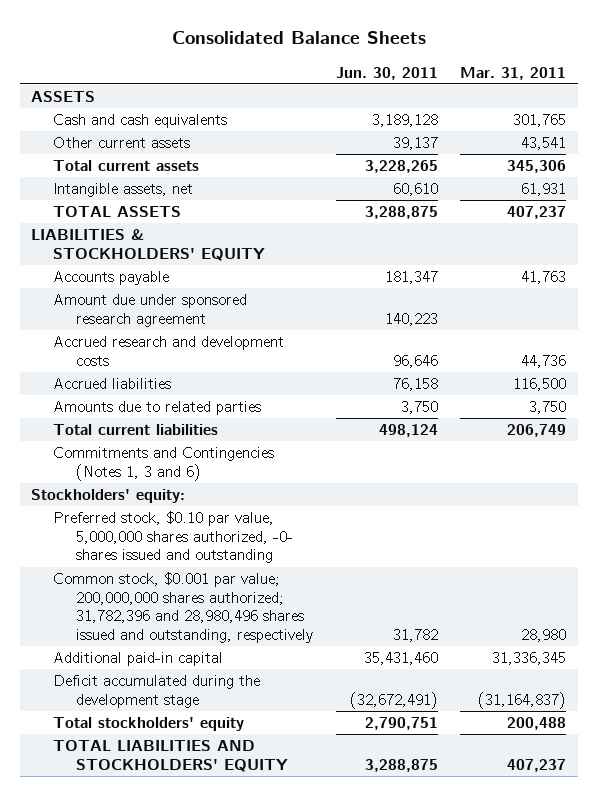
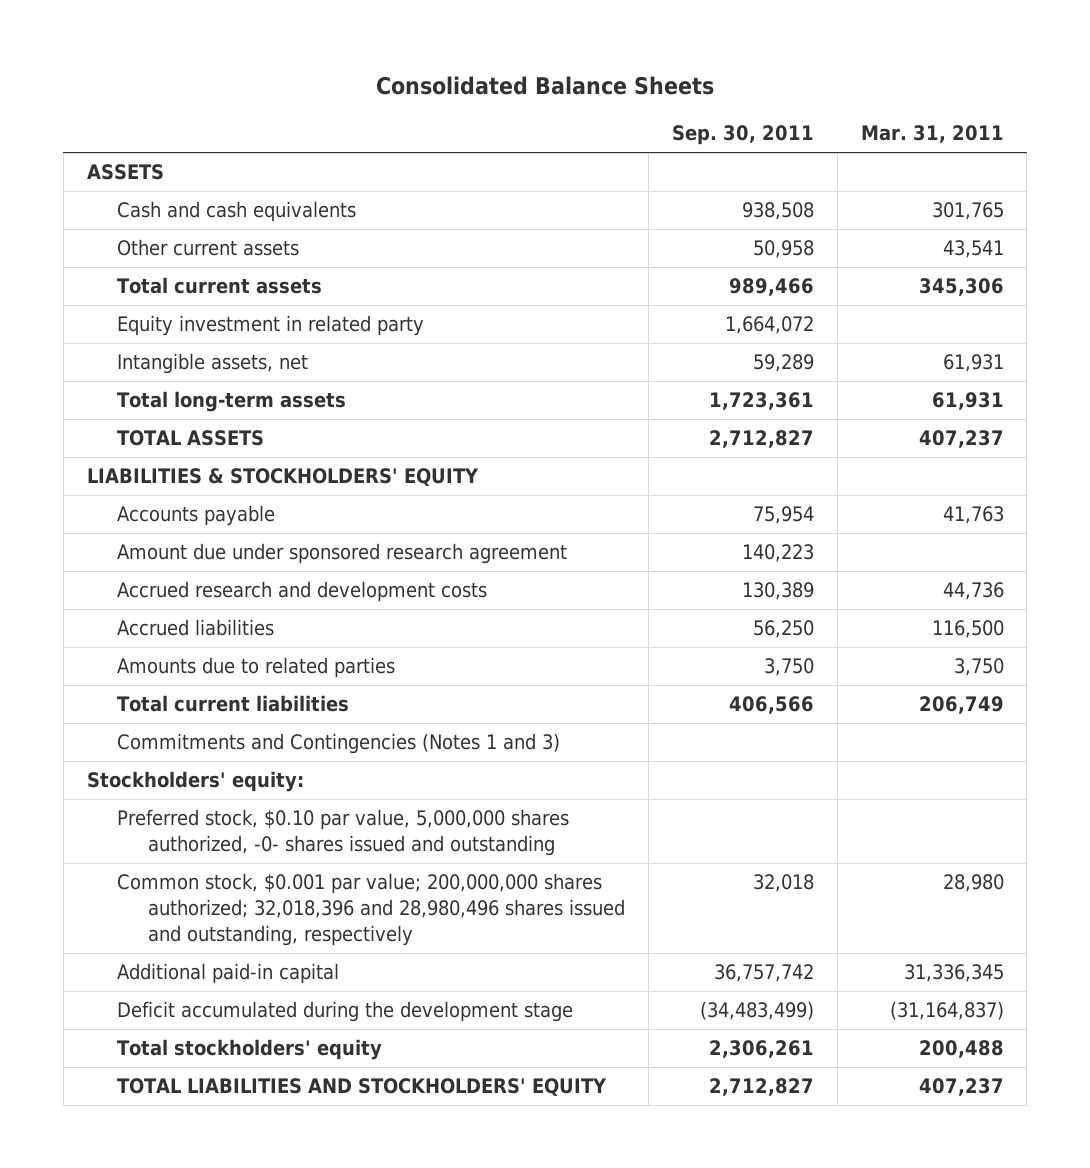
[335,66,438,80] Jun. 30, 2011 -> none
none -> [671,125,814,146] Sep. 30, 2011
none -> [117,315,425,337] Equity investment in related party
none -> [117,391,347,413] Total long-term assets
[53,447,275,481] Commitments and Contingencies (Notes 1, 3 and 6) -> [117,733,561,755] Commitments and Contingencies (Notes 1 and 3)
[53,572,313,644] Common stock, $0.001 par value; 200,000,000 shares authorized; 31,782,396 and 28,980,496 shares issued and outstanding, respectively -> [117,873,626,946] Common stock, $0.001 par value; 200,000,000 shares authorized; 32,018,396 and 28,980,496 shares issued and outstanding, respectively

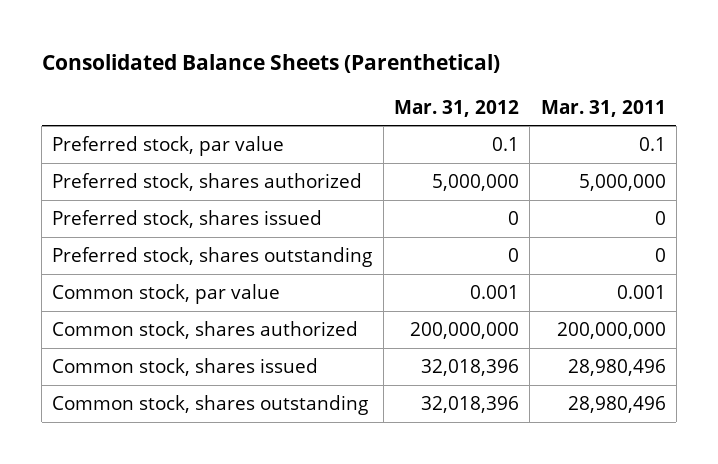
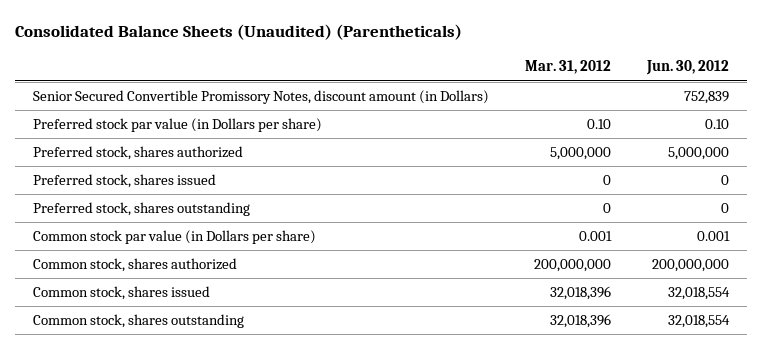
[41,54,500,74] Consolidated Balance Sheets (Parenthetical) -> [14,24,462,41] Consolidated Balance Sheets (Unaudited) (Parentheticals)
[540,99,666,117] Mar. 31, 2011 -> none
none -> [646,60,730,76] Jun. 30, 2012
none -> [32,90,489,105] Senior Secured Convertible Promissory Notes, discount amount (in Dollars)
[52,135,285,156] Preferred stock, par value -> [32,118,322,133] Preferred stock par value (in Dollars per share)
[492,136,520,151] 0.1 -> [586,119,611,130] 0.10
[52,283,281,304] Common stock, par value -> [32,230,316,245] Common stock par value (in Dollars per share)

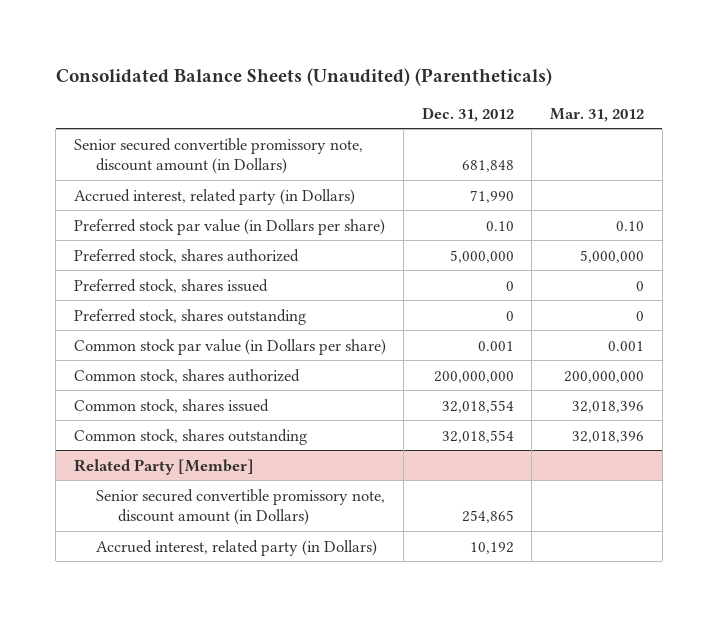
[646,60,730,76] Jun. 30, 2012 -> none
none -> [421,106,514,122] Dec. 31, 2012
[32,90,489,105] Senior Secured Convertible Promissory Notes, discount amount (in Dollars) -> [73,137,363,174] Senior secured convertible promissory note, discount amount (in Dollars)
none -> [73,188,355,205] Accrued interest, related party (in Dollars)
none -> [73,458,254,475] Related Party [Member]
none -> [95,488,385,525] Senior secured convertible promissory note, discount amount (in Dollars)
none -> [95,539,377,556] Accrued interest, related party (in Dollars)

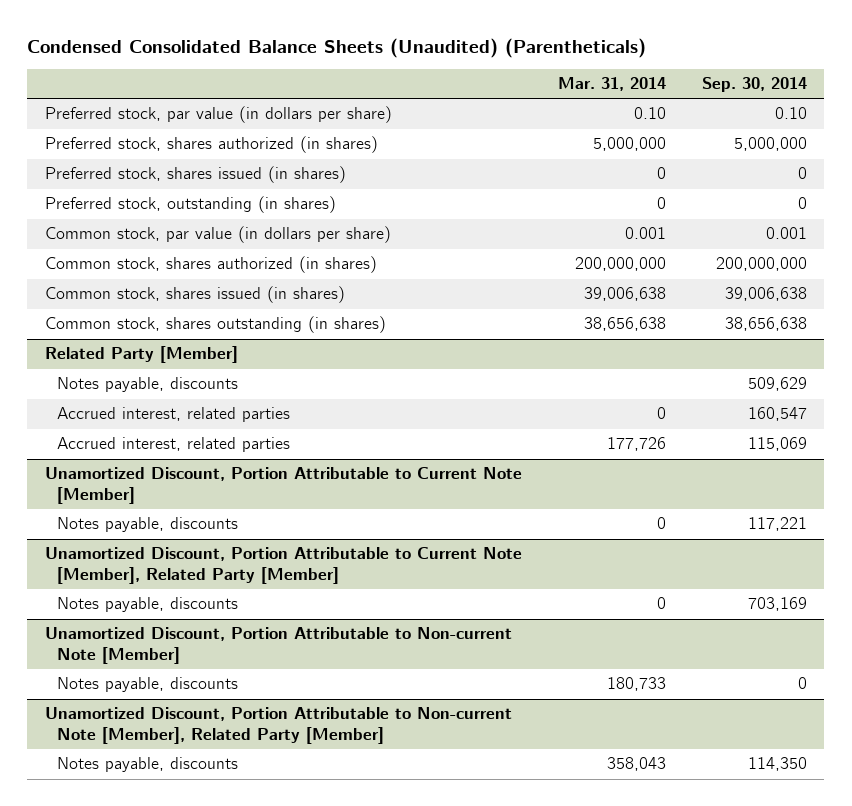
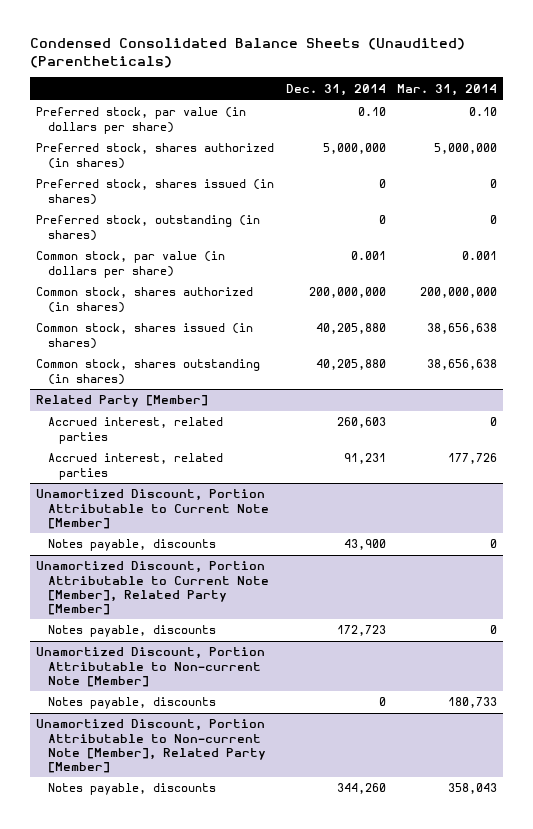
[701,77,807,93] Sep. 30, 2014 -> none
none -> [285,83,386,96] Dec. 31, 2014
[583,287,666,302] 39,006,638 -> [427,323,498,335] 38,656,638
[57,377,239,393] Notes payable, discounts -> none

